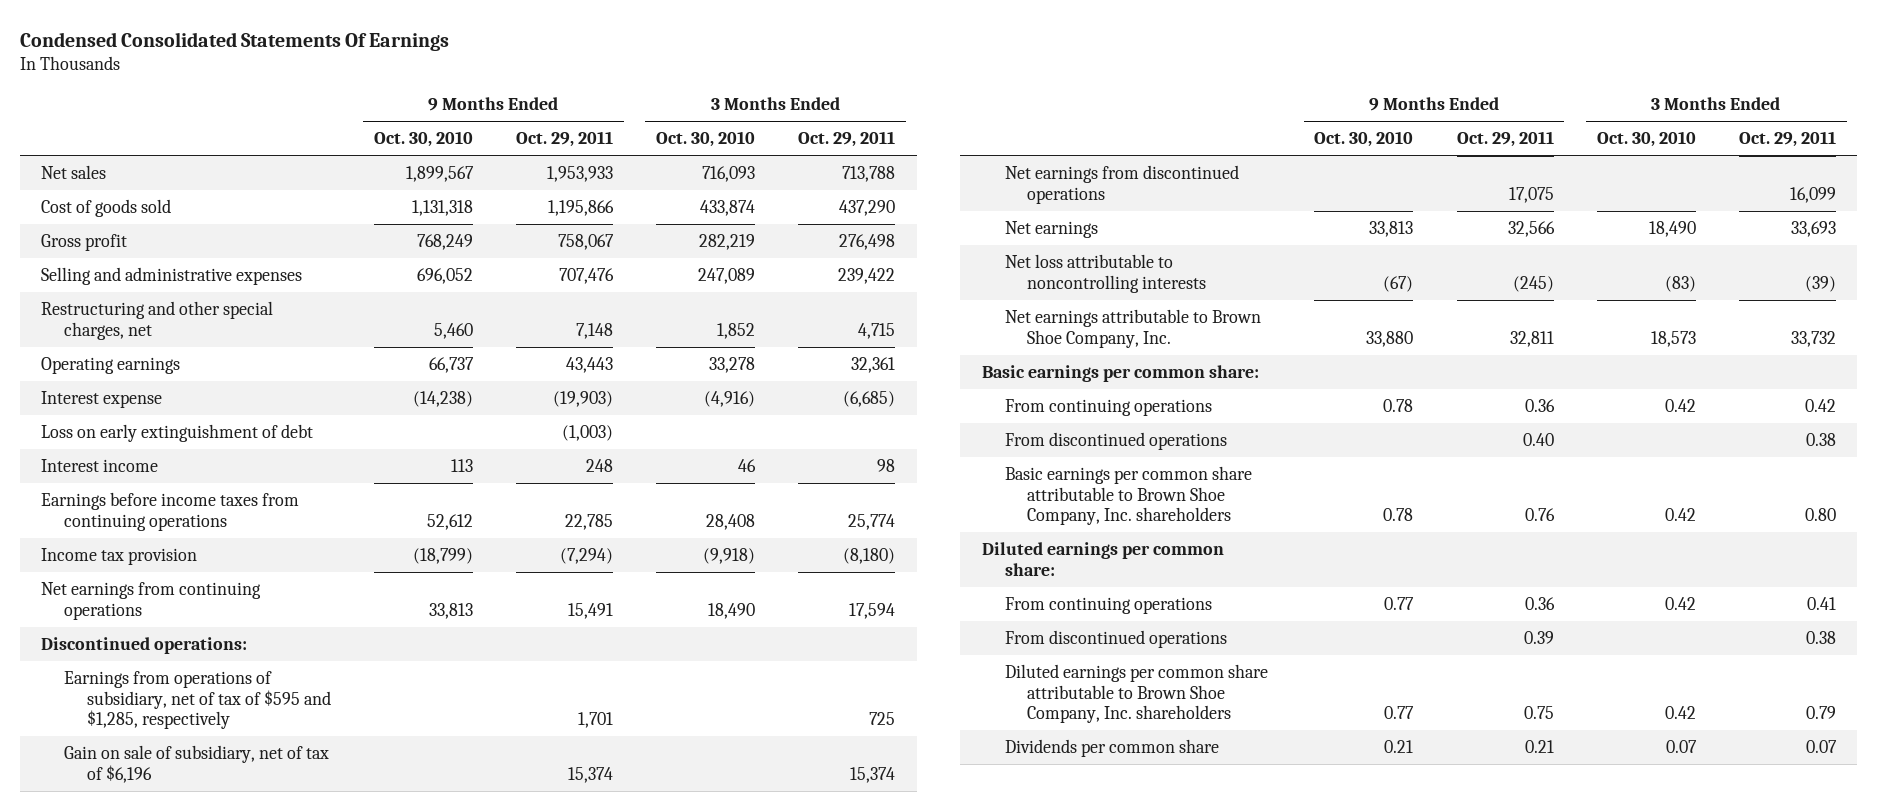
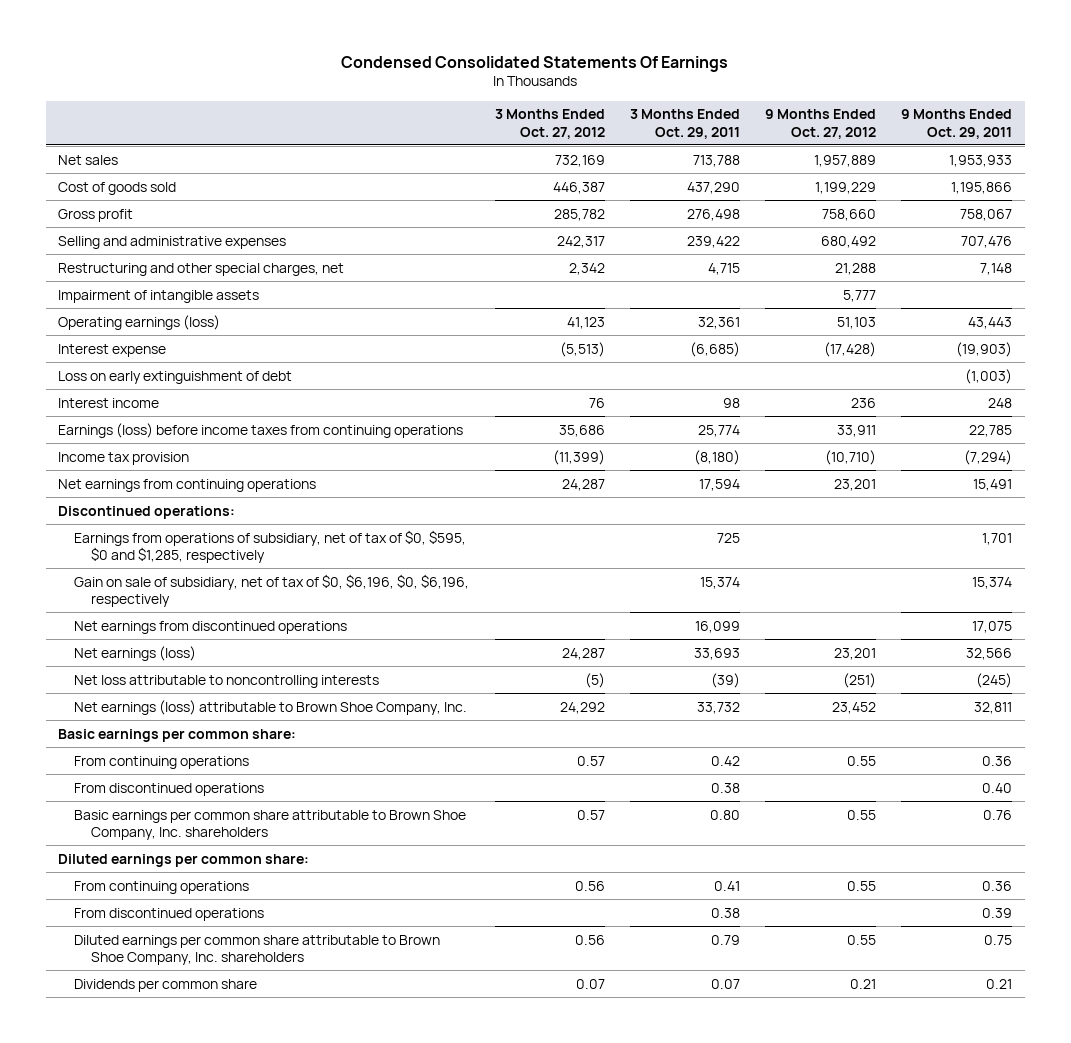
[373,131,473,148] Oct. 30, 2010 -> none
[655,131,755,148] Oct. 30, 2010 -> none
none -> [494,109,605,139] 3 Months Ended Oct. 27, 2012
none -> [765,109,877,139] 9 Months Ended Oct. 27, 2012
none -> [58,289,260,303] Impairment of intangible assets
[41,356,181,374] Operating earnings -> [58,314,221,330] Operating earnings (loss)
[41,491,300,531] Earnings before income taxes from continuing operations -> [58,422,464,438] Earnings (loss) before income taxes from continuing operations
[63,670,331,730] Earnings from operations of subsidiary, net of tax of $595 and $1,285, respectively -> [74,529,467,563] Earnings from operations of subsidiary, net of tax of $0, $595, $0 and $1,285, respectively
[63,744,329,783] Gain on sale of subsidiary, net of tax of $6,196 -> [74,573,470,607] Gain on sale of subsidiary, net of tax of $0, $6,196, $0, $6,196, respectively
[1004,220,1098,238] Net earnings -> [74,645,197,661] Net earnings (loss)
[1004,308,1261,348] Net earnings attributable to Brown Shoe Company, Inc. -> [74,699,468,715] Net earnings (loss) attributable to Brown Shoe Company, Inc.

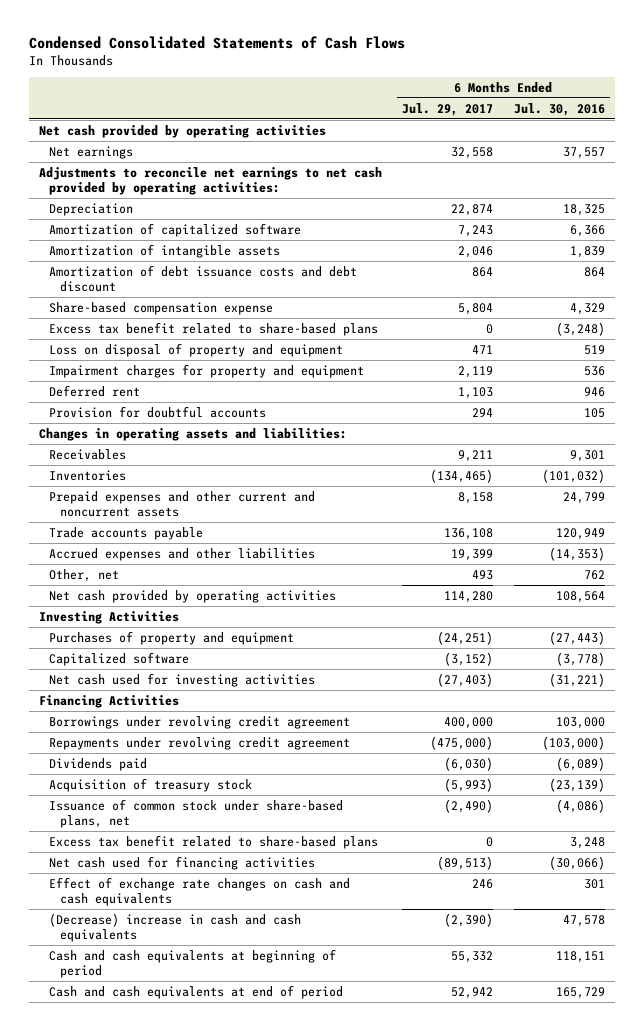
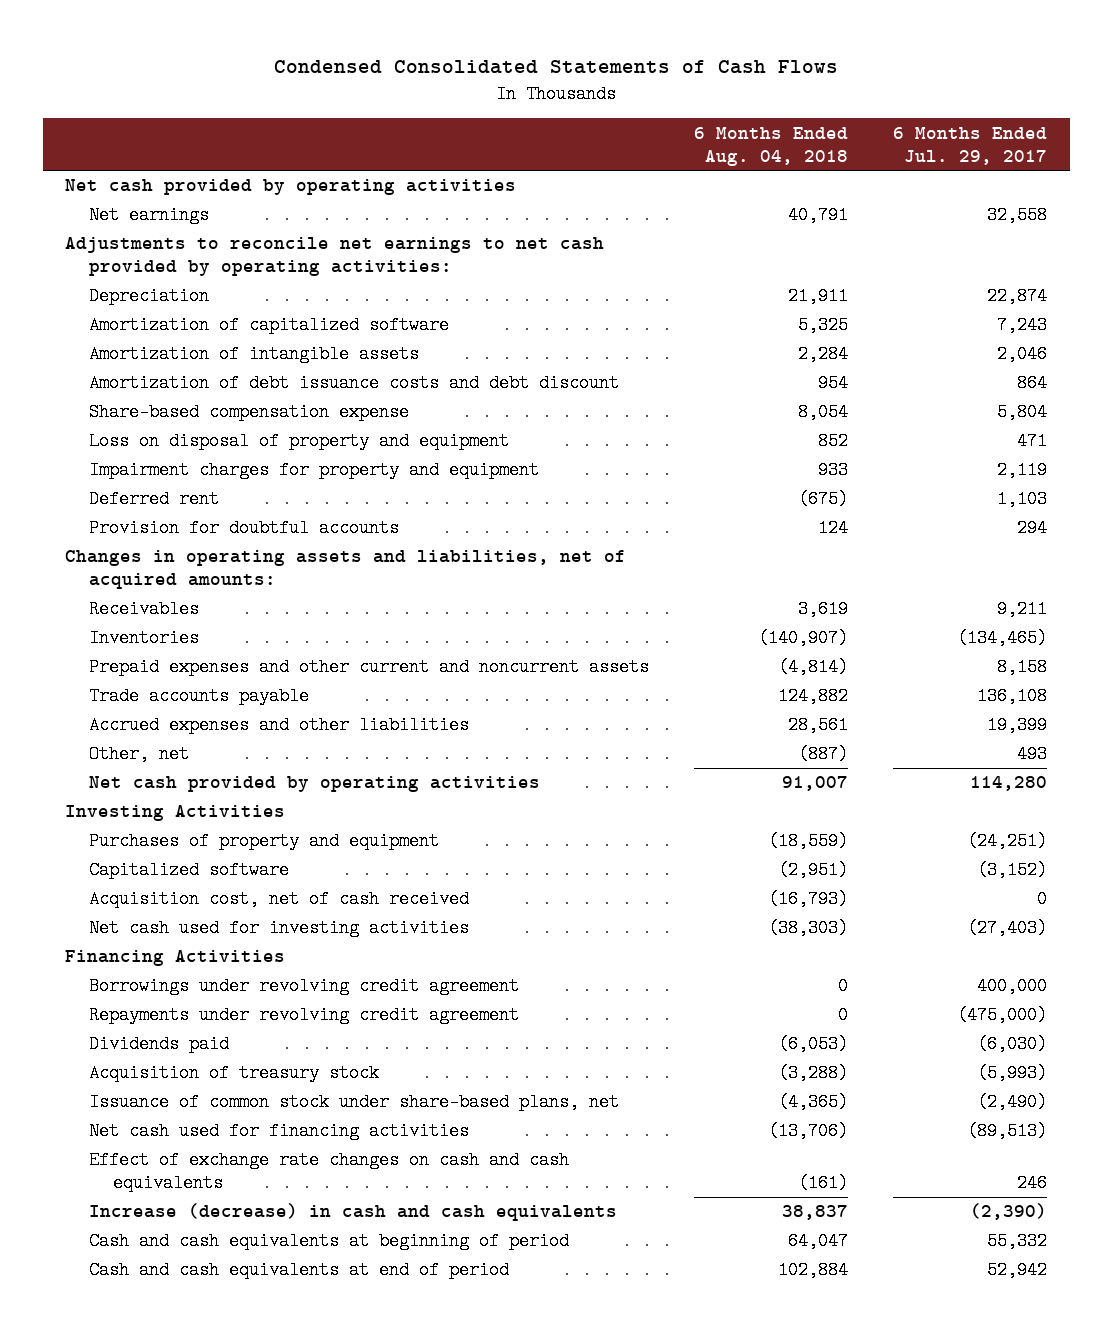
[513,102,605,116] Jul. 30, 2016 -> none
none -> [694,126,849,166] 6 Months Ended Aug. 04, 2018
[49,321,379,336] Excess tax benefit related to share-based plans -> none
[38,427,347,441] Changes in operating assets and liabilities: -> [65,550,627,590] Changes in operating assets and liabilities, net of acquired amounts:
none -> [89,890,470,909] Acquisition cost, net of cash received
[49,834,379,849] Excess tax benefit related to share-based plans -> none
[49,912,302,943] (Decrease) increase in cash and cash equivalents -> [89,1203,618,1222] Increase (decrease) in cash and cash equivalents

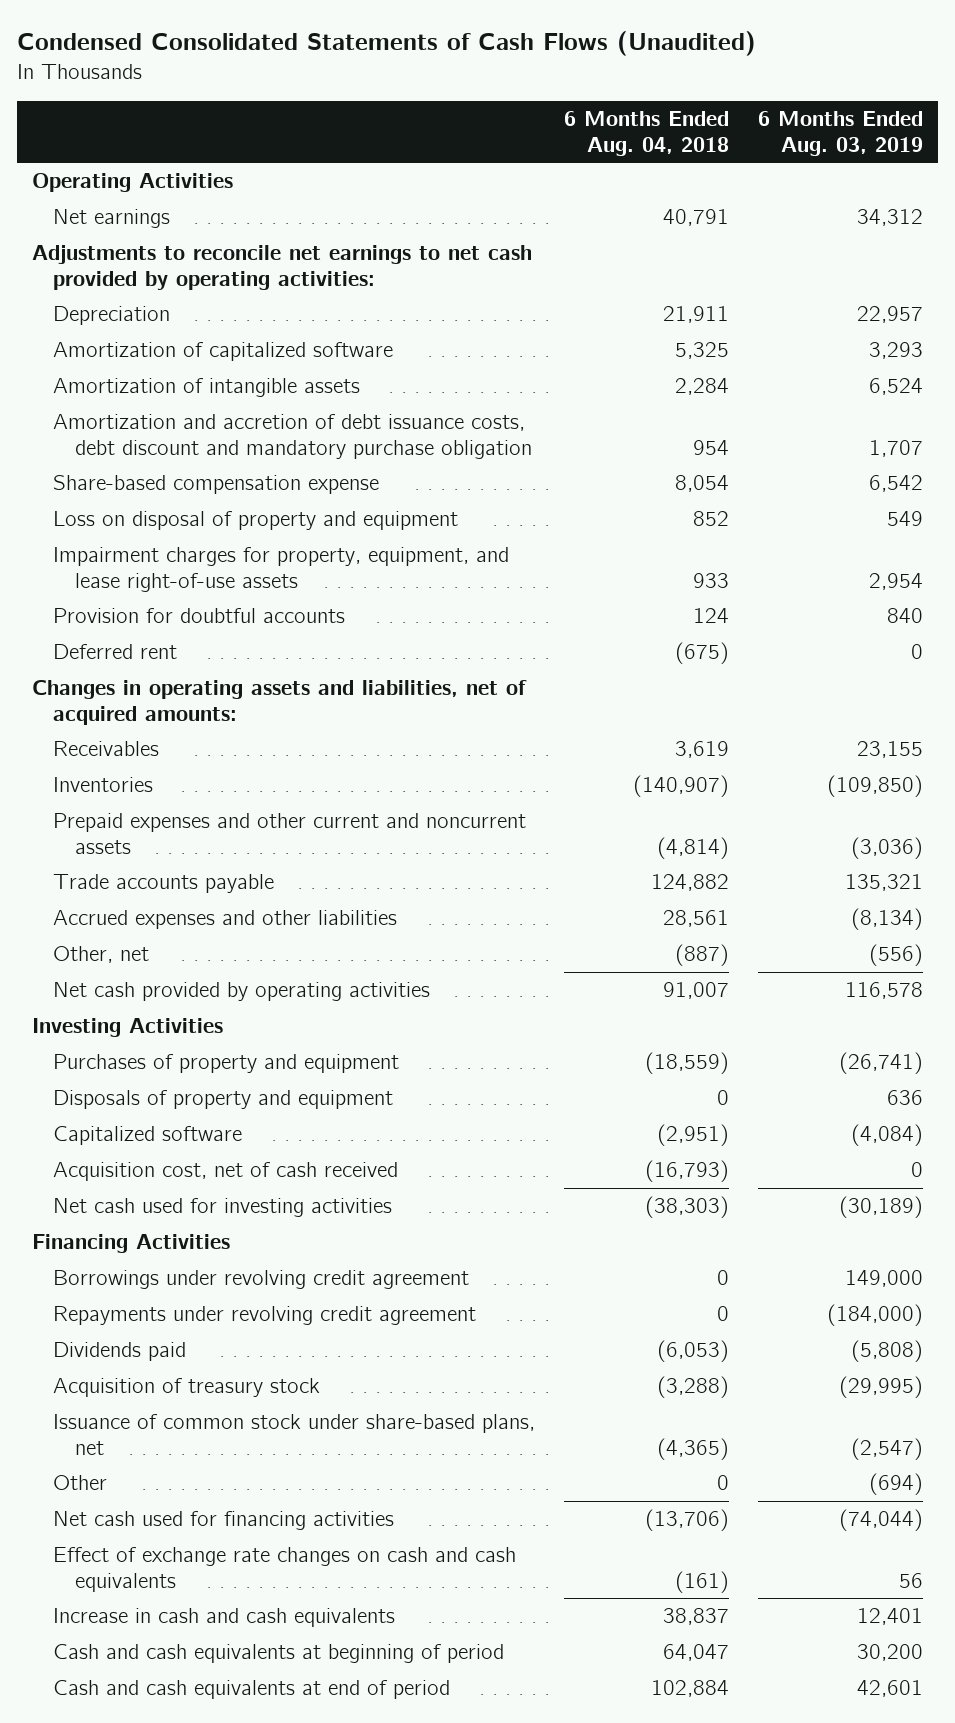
[274,59,839,74] Condensed Consolidated Statements of Cash Flows -> [17,31,757,57] Condensed Consolidated Statements of Cash Flows (Unaudited)
[893,126,1048,165] 6 Months Ended Jul. 29, 2017 -> none
none -> [758,111,924,156] 6 Months Ended Aug. 03, 2019
[65,179,517,196] Net cash provided by operating activities -> [31,173,233,193] Operating Activities
[89,374,620,393] Amortization of debt issuance costs and debt discount -> [53,414,532,459] Amortization and accretion of debt issuance costs, debt discount and mandatory purchase obligation
[89,461,540,480] Impairment charges for property and equipment -> [53,547,510,592] Impairment charges for property, equipment, and lease right-of-use assets
[89,490,220,509] Deferred rent -> [53,644,178,660] Deferred rent
none -> [53,1090,394,1110] Disposals of property and equipment
none -> [53,1475,108,1491] Other
[89,1203,618,1222] Increase (decrease) in cash and cash equivalents -> [53,1608,396,1628] Increase in cash and cash equivalents

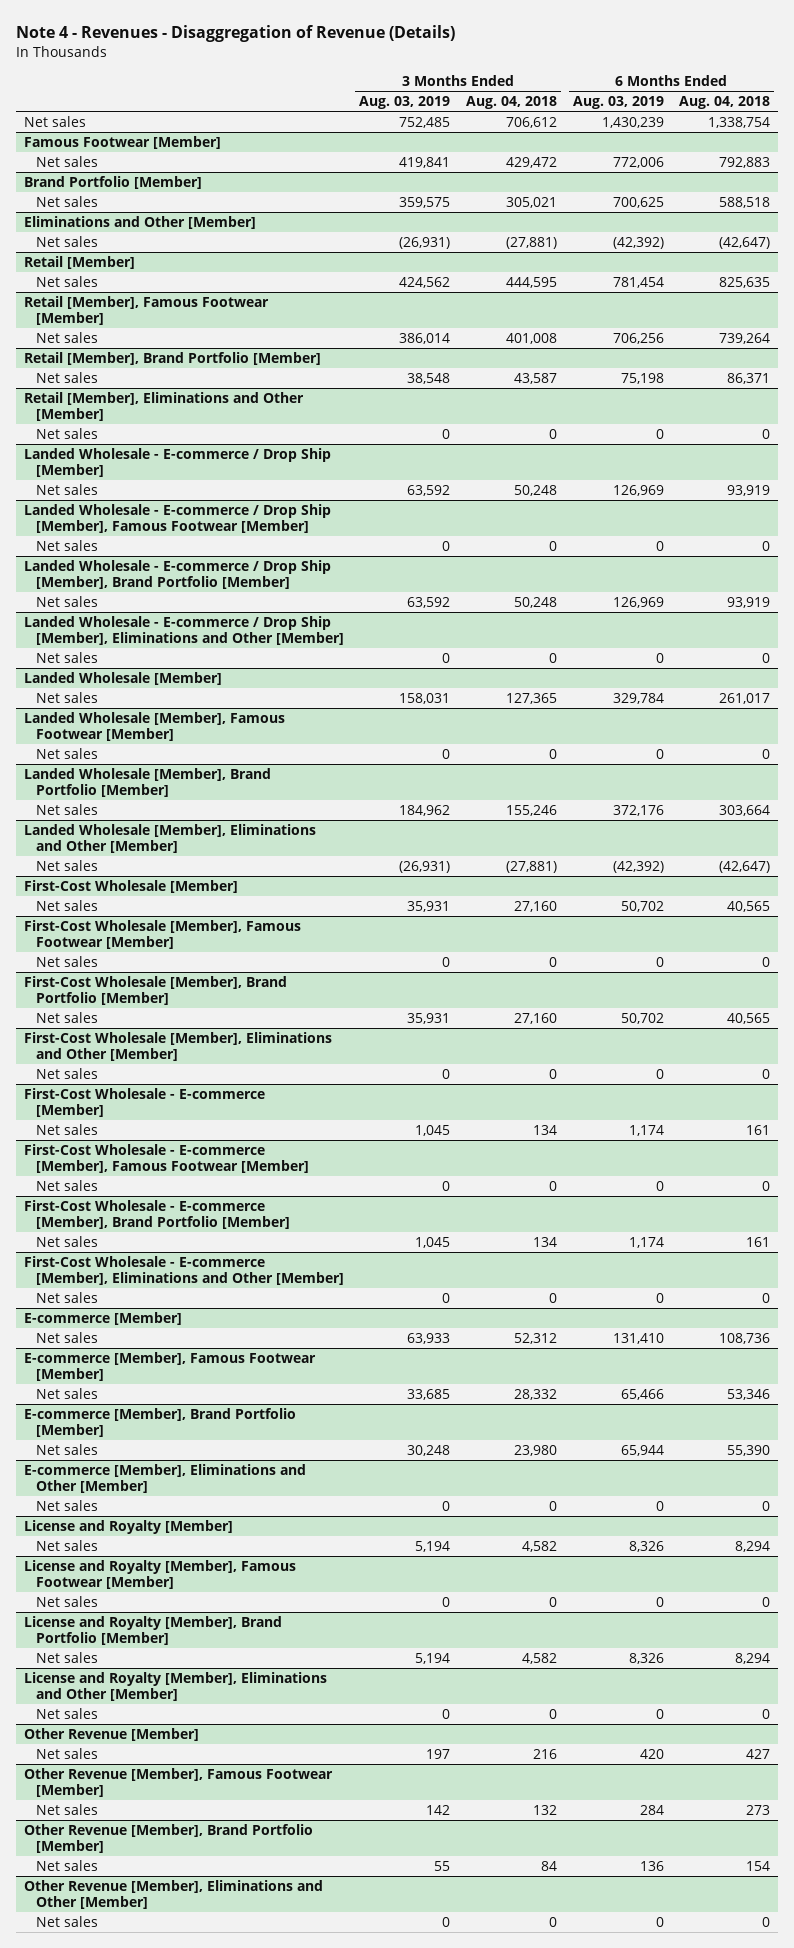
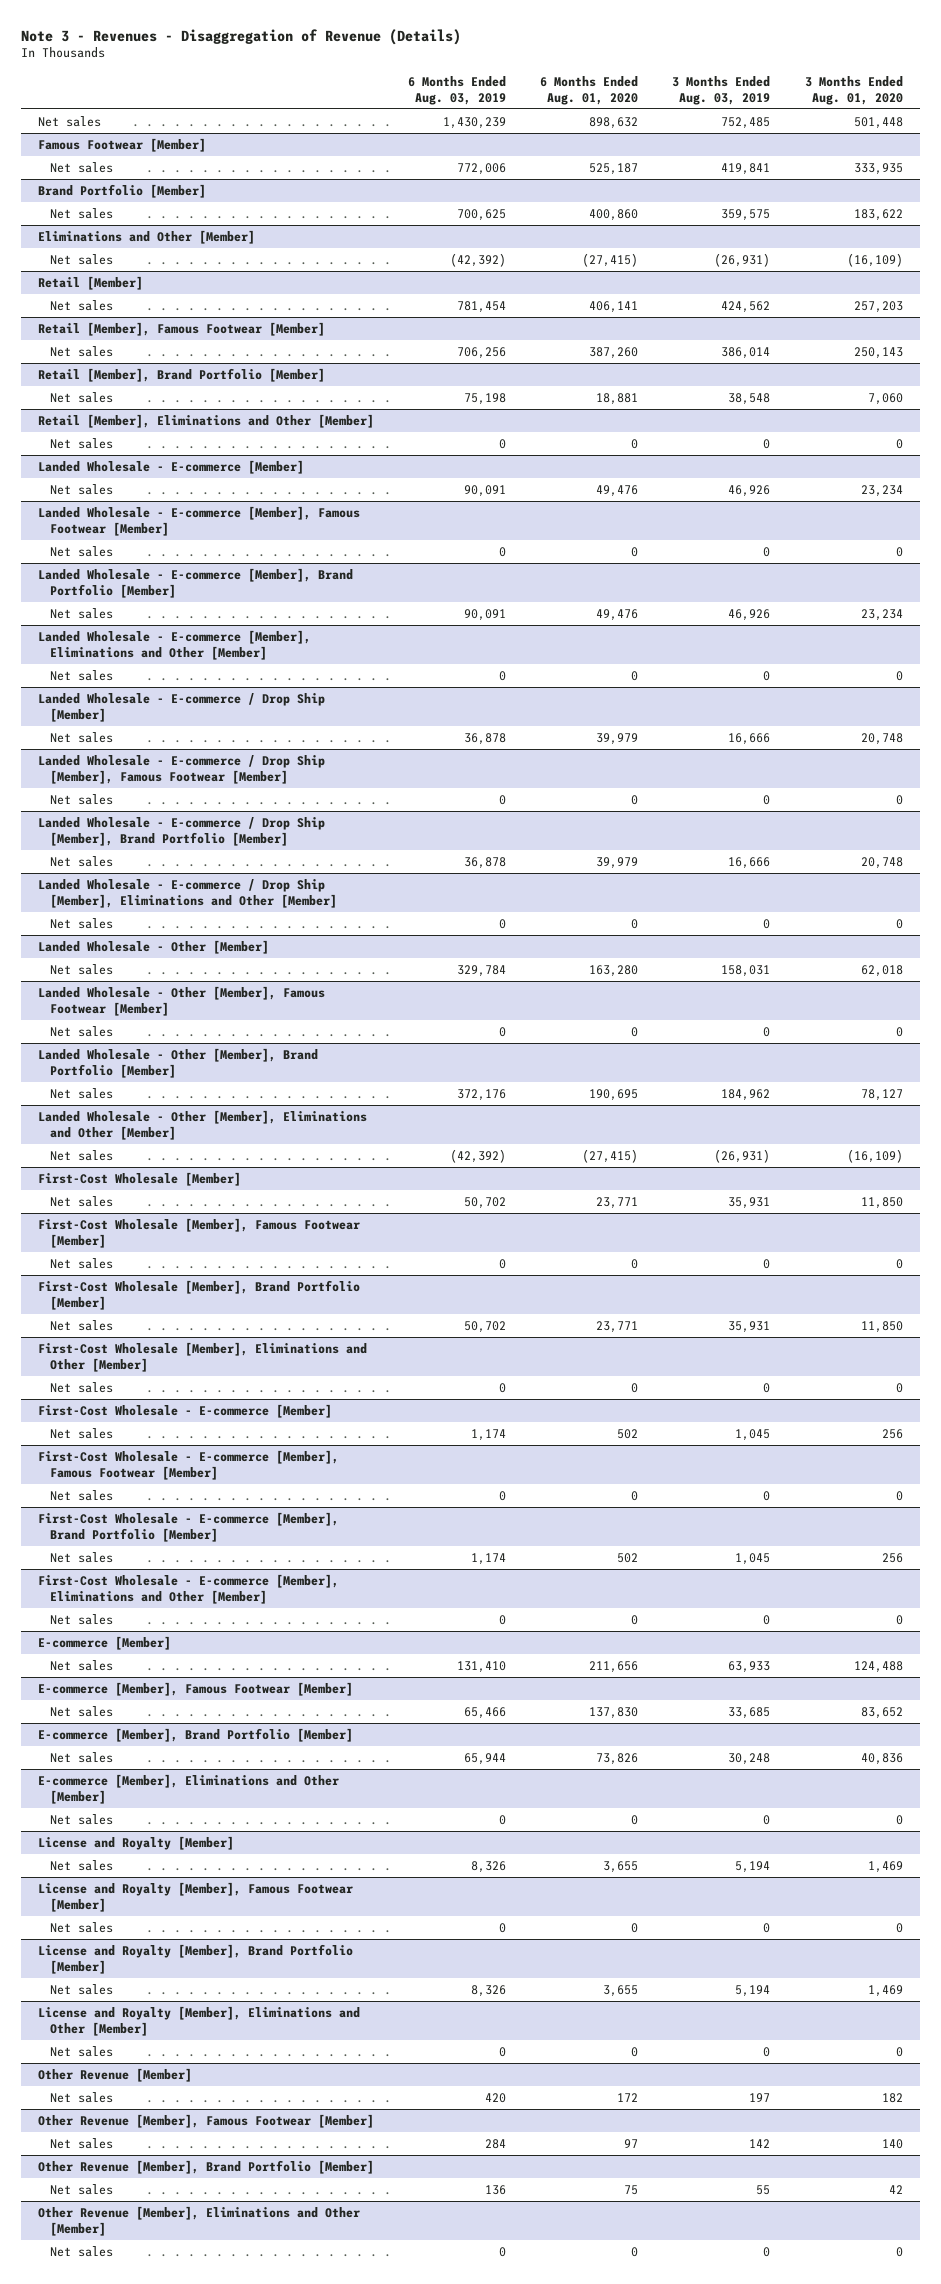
[16,25,456,43] Note 4 - Revenues - Disaggregation of Revenue (Details) -> [21,28,462,45] Note 3 - Revenues - Disaggregation of Revenue (Details)
[465,96,557,110] Aug. 04, 2018 -> none
[679,96,771,110] Aug. 04, 2018 -> none
none -> [540,75,639,105] 6 Months Ended Aug. 01, 2020
none -> [804,75,903,105] 3 Months Ended Aug. 01, 2020
none -> [38,459,305,474] Landed Wholesale - E-commerce [Member]
none -> [50,483,114,495] Net sales
none -> [38,505,361,537] Landed Wholesale - E-commerce [Member], Famous Footwear [Member]
none -> [50,545,114,557] Net sales
none -> [38,567,354,599] Landed Wholesale - E-commerce [Member], Brand Portfolio [Member]
none -> [50,607,114,619] Net sales
none -> [38,629,312,661] Landed Wholesale - E-commerce [Member], Eliminations and Other [Member]
none -> [50,669,114,681] Net sales
[407,484,451,496] 63,592 -> [728,732,771,745] 16,666
[612,484,664,496] 126,969 -> [464,732,507,745] 36,878
[407,596,451,608] 63,592 -> [728,856,771,869] 16,666
[612,596,664,608] 126,969 -> [464,856,507,869] 36,878
[24,671,223,685] Landed Wholesale [Member] -> [38,939,270,954] Landed Wholesale - Other [Member]
[24,711,286,742] Landed Wholesale [Member], Famous Footwear [Member] -> [38,985,326,1017] Landed Wholesale - Other [Member], Famous Footwear [Member]
[24,767,272,798] Landed Wholesale [Member], Brand Portfolio [Member] -> [38,1047,319,1079] Landed Wholesale - Other [Member], Brand Portfolio [Member]
[24,823,317,854] Landed Wholesale [Member], Eliminations and Other [Member] -> [38,1109,368,1141] Landed Wholesale - Other [Member], Eliminations and Other [Member]

